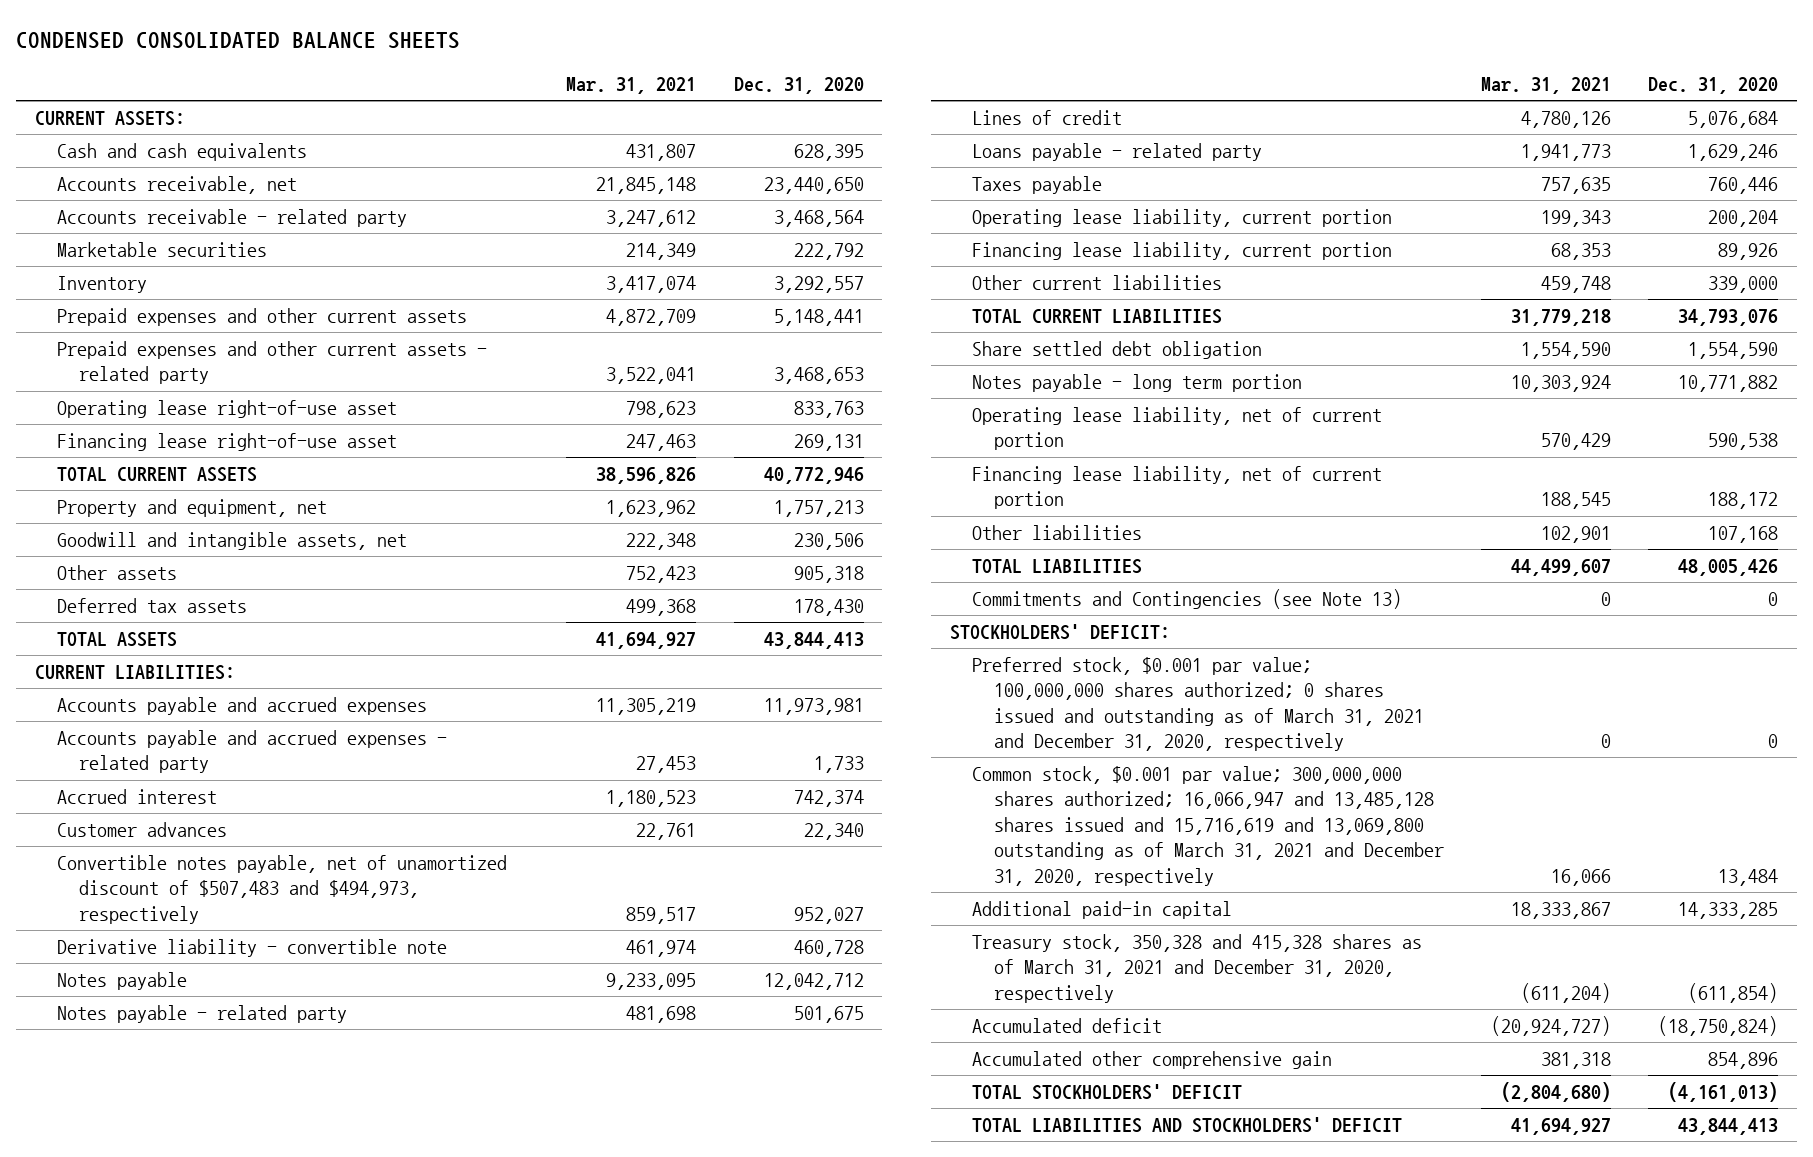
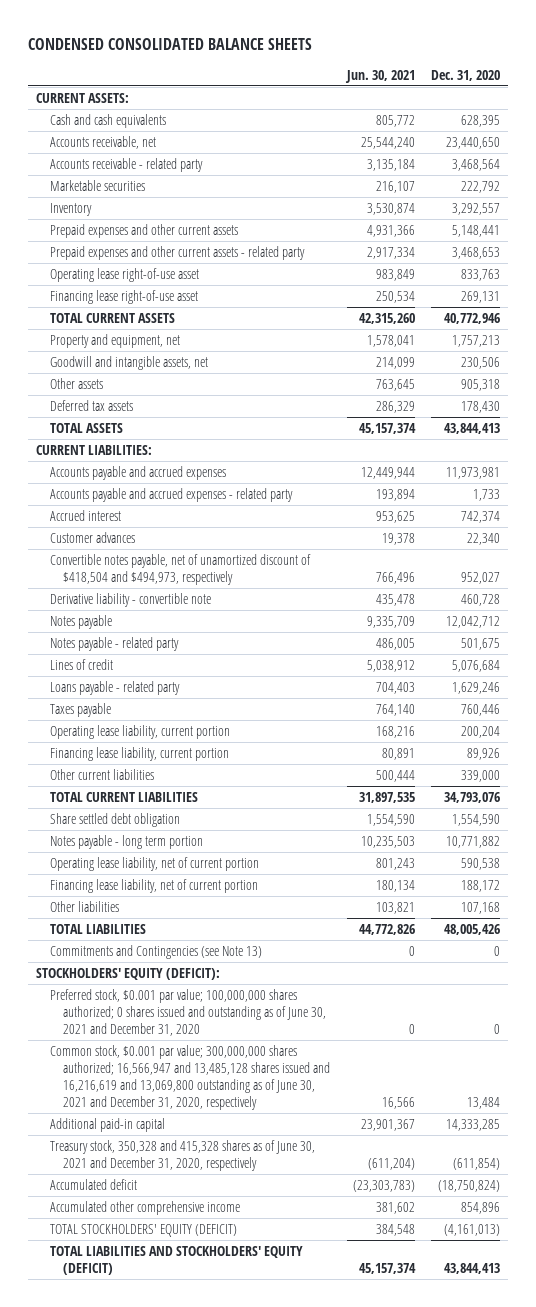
[566,76,697,94] Mar. 31, 2021 -> none
none -> [344,69,415,83] Jun. 30, 2021
[57,854,508,924] Convertible notes payable, net of unamortized discount of $507,483 and $494,973, respectively -> [49,554,311,585] Convertible notes payable, net of unamortized discount of $418,504 and $494,973, respectively
[949,623,1170,640] STOCKHOLDERS' DEFICIT: -> [35,968,220,981] STOCKHOLDERS' EQUITY (DEFICIT):
[972,656,1425,752] Preferred stock, $0.001 par value; 100,000,000 shares authorized; 0 shares issued and outstanding as of March 31, 2021 and December 31, 2020, respectively -> [49,989,327,1036] Preferred stock, $0.001 par value; 100,000,000 shares authorized; 0 shares issued and outstanding as of June 30, 2021 and December 31, 2020
[972,765,1445,886] Common stock, $0.001 par value; 300,000,000 shares authorized; 16,066,947 and 13,485,128 shares issued and 15,716,619 and 13,069,800 outstanding as of March 31, 2021 and December 31, 2020, respectively -> [49,1045,331,1110] Common stock, $0.001 par value; 300,000,000 shares authorized; 16,566,947 and 13,485,128 shares issued and 16,216,619 and 13,069,800 outstanding as of June 30, 2021 and December 31, 2020, respectively
[972,933,1423,1003] Treasury stock, 350,328 and 415,328 shares as of March 31, 2021 and December 31, 2020, respectively -> [49,1140,315,1171] Treasury stock, 350,328 and 415,328 shares as of June 30, 2021 and December 31, 2020, respectively
[972,1050,1333,1069] Accumulated other comprehensive gain -> [49,1201,240,1216] Accumulated other comprehensive income
[972,1083,1243,1100] TOTAL STOCKHOLDERS' DEFICIT -> [49,1224,237,1238] TOTAL STOCKHOLDERS' EQUITY (DEFICIT)
[972,1116,1403,1133] TOTAL LIABILITIES AND STOCKHOLDERS' DEFICIT -> [49,1246,303,1275] TOTAL LIABILITIES AND STOCKHOLDERS' EQUITY (DEFICIT)

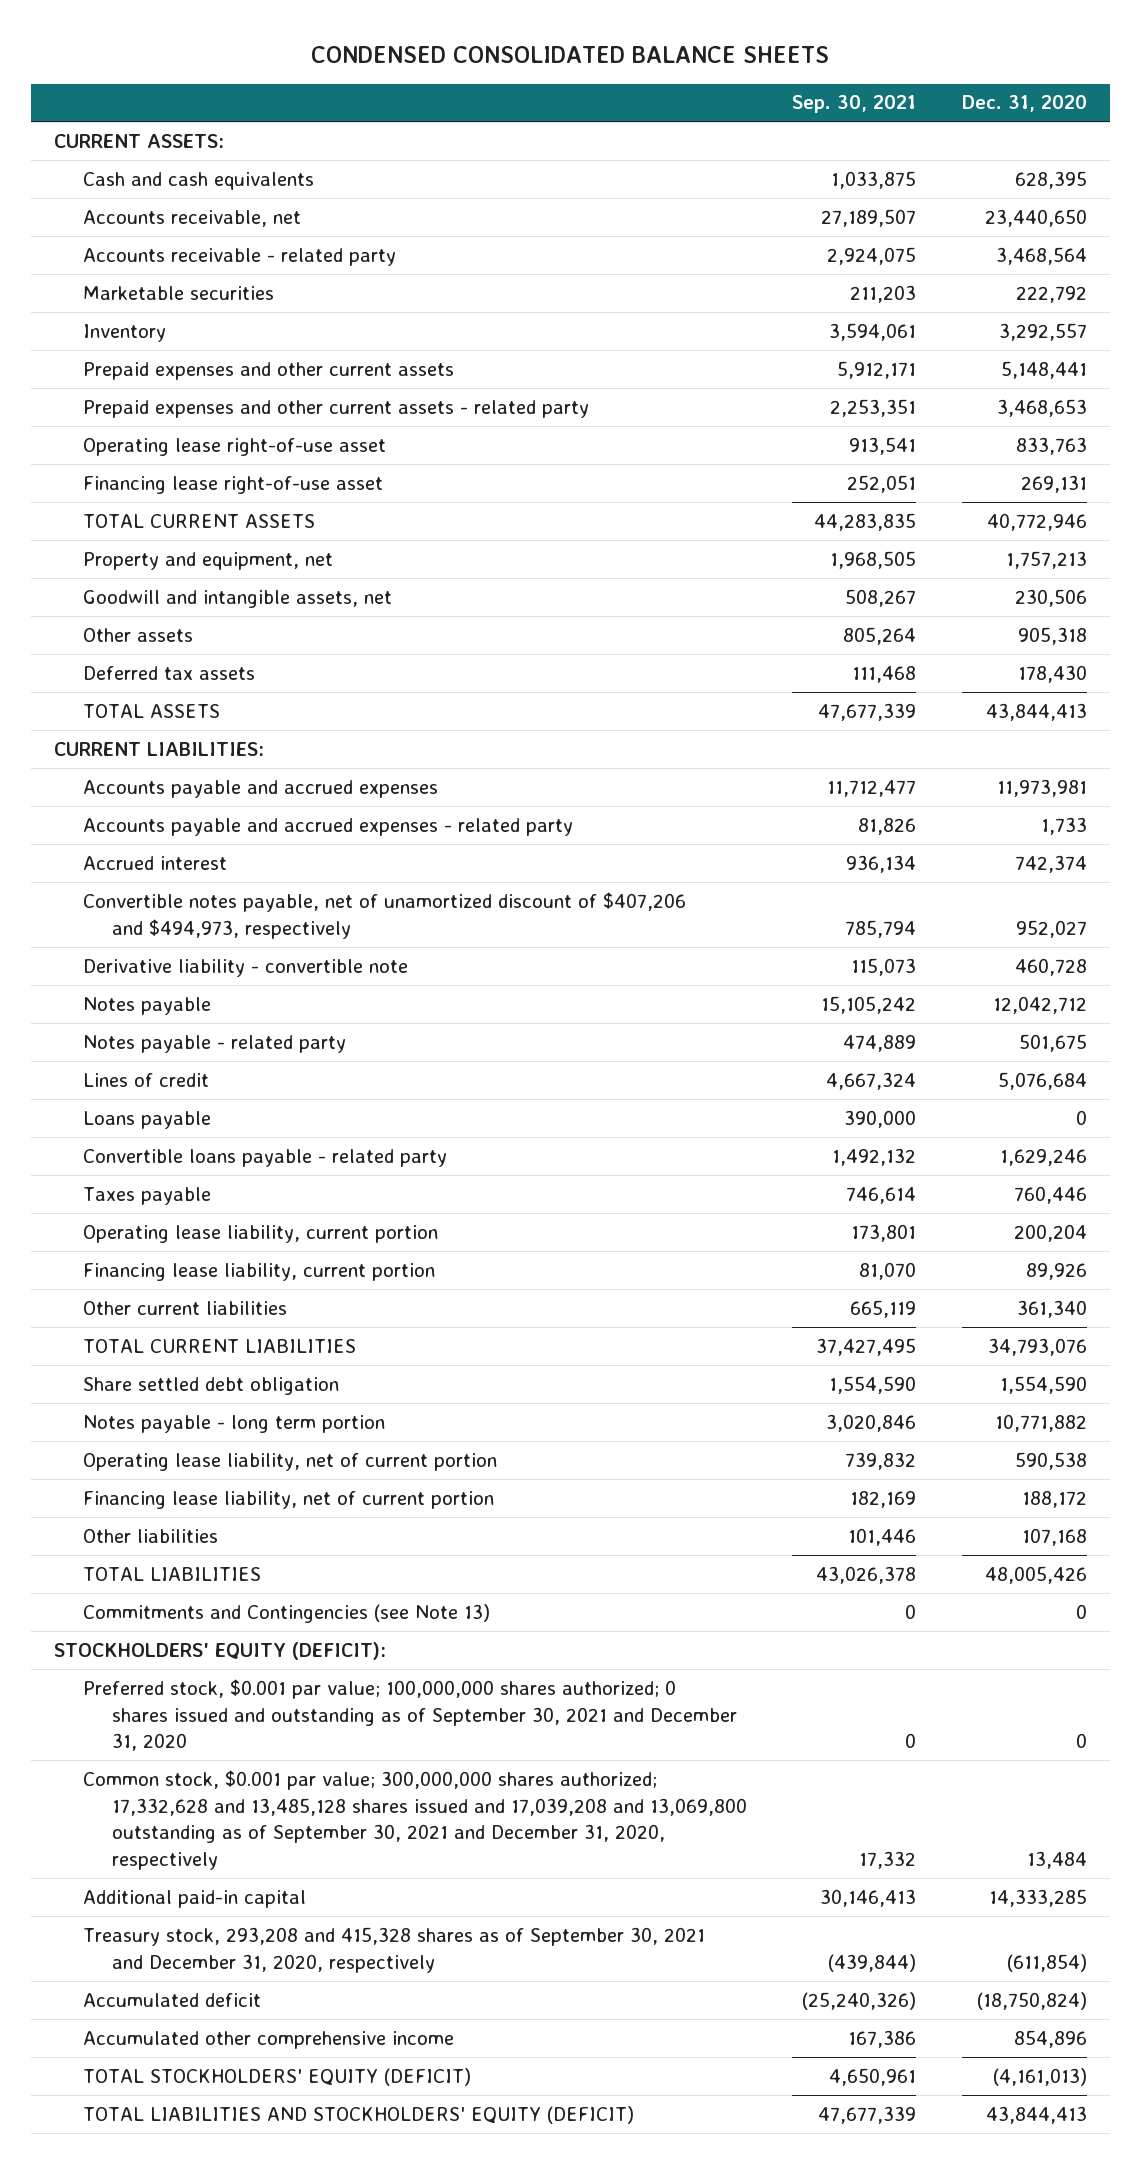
[344,69,415,83] Jun. 30, 2021 -> none
none -> [792,95,917,114] Sep. 30, 2021
[49,532,135,544] Customer advances -> none
[49,554,311,585] Convertible notes payable, net of unamortized discount of $418,504 and $494,973, respectively -> [82,891,686,939] Convertible notes payable, net of unamortized discount of $407,206 and $494,973, respectively
none -> [82,1110,211,1129] Loans payable
[49,681,180,696] Loans payable - related party -> [82,1148,447,1167] Convertible loans payable - related party
[461,770,501,783] 339,000 -> [1017,1299,1088,1318] 361,340
[49,989,327,1036] Preferred stock, $0.001 par value; 100,000,000 shares authorized; 0 shares issued and outstanding as of June 30, 2021 and December 31, 2020 -> [82,1678,737,1752] Preferred stock, $0.001 par value; 100,000,000 shares authorized; 0 shares issued and outstanding as of September 30, 2021 and December 31, 2020
[49,1045,331,1110] Common stock, $0.001 par value; 300,000,000 shares authorized; 16,566,947 and 13,485,128 shares issued and 16,216,619 and 13,069,800 outstanding as of June 30, 2021 and December 31, 2020, respectively -> [82,1769,747,1870] Common stock, $0.001 par value; 300,000,000 shares authorized; 17,332,628 and 13,485,128 shares issued and 17,039,208 and 13,069,800 outstanding as of September 30, 2021 and December 31, 2020, respectively
[49,1140,315,1171] Treasury stock, 350,328 and 415,328 shares as of June 30, 2021 and December 31, 2020, respectively -> [82,1926,705,1973] Treasury stock, 293,208 and 415,328 shares as of September 30, 2021 and December 31, 2020, respectively

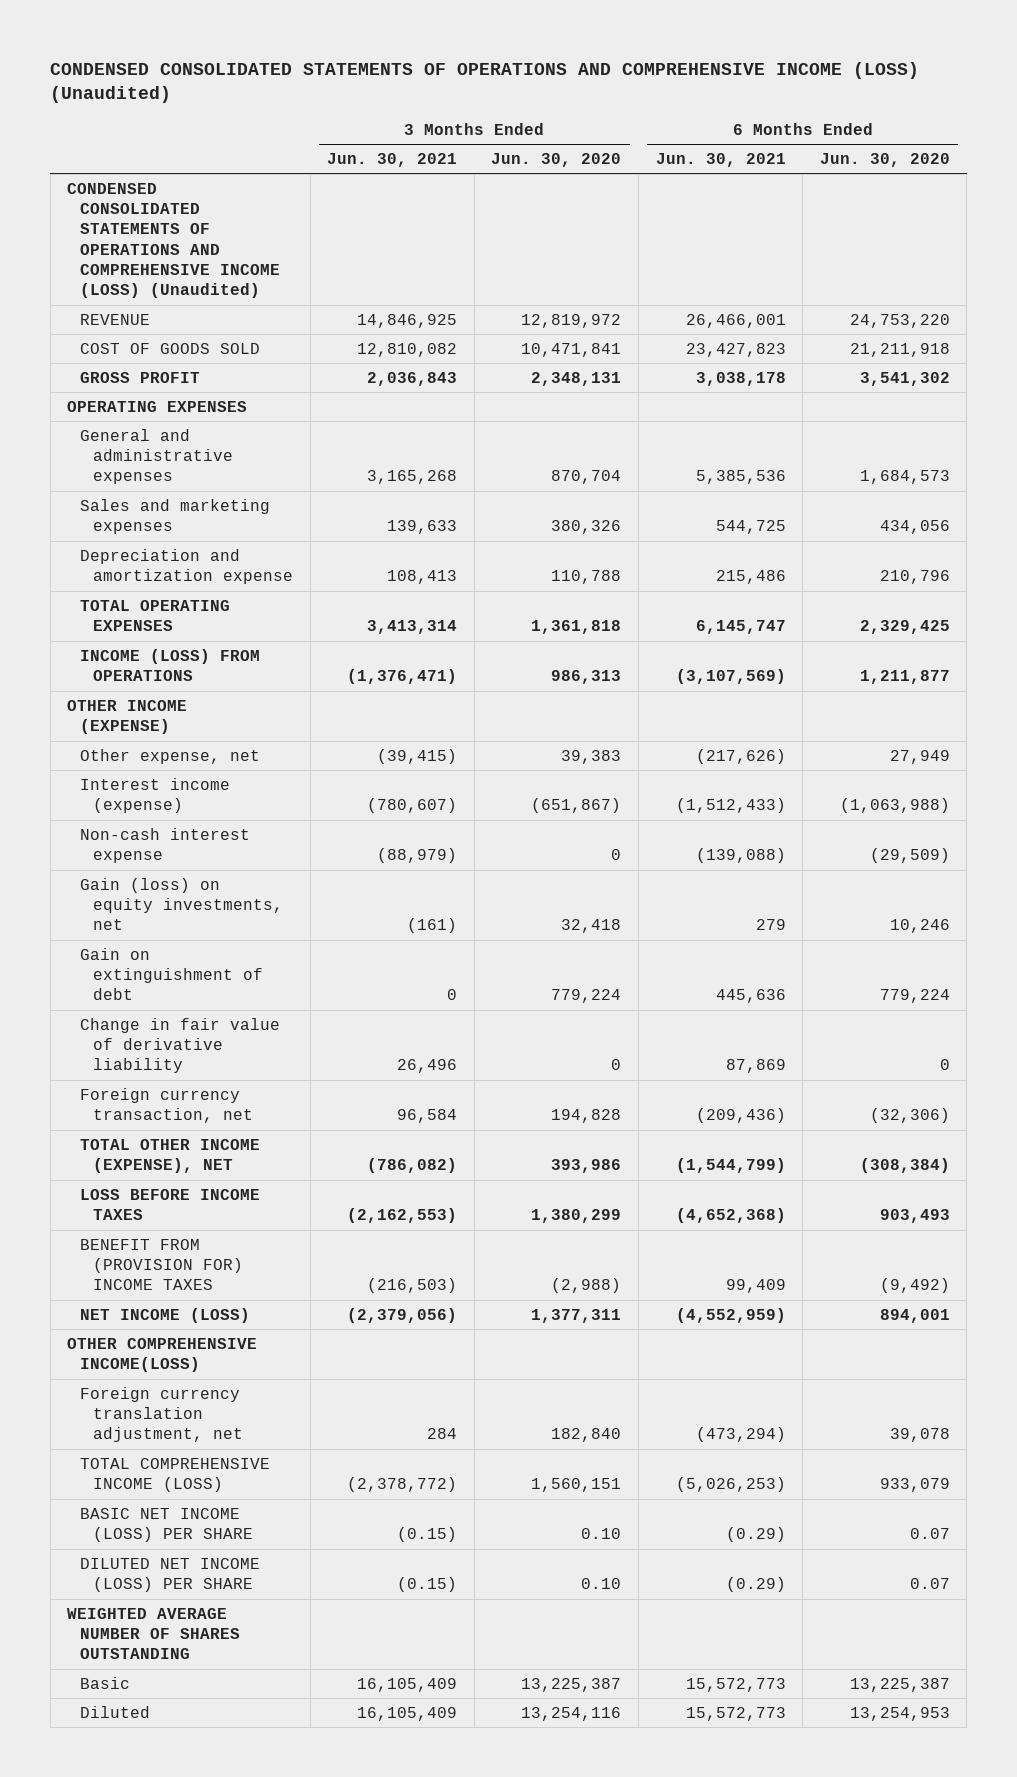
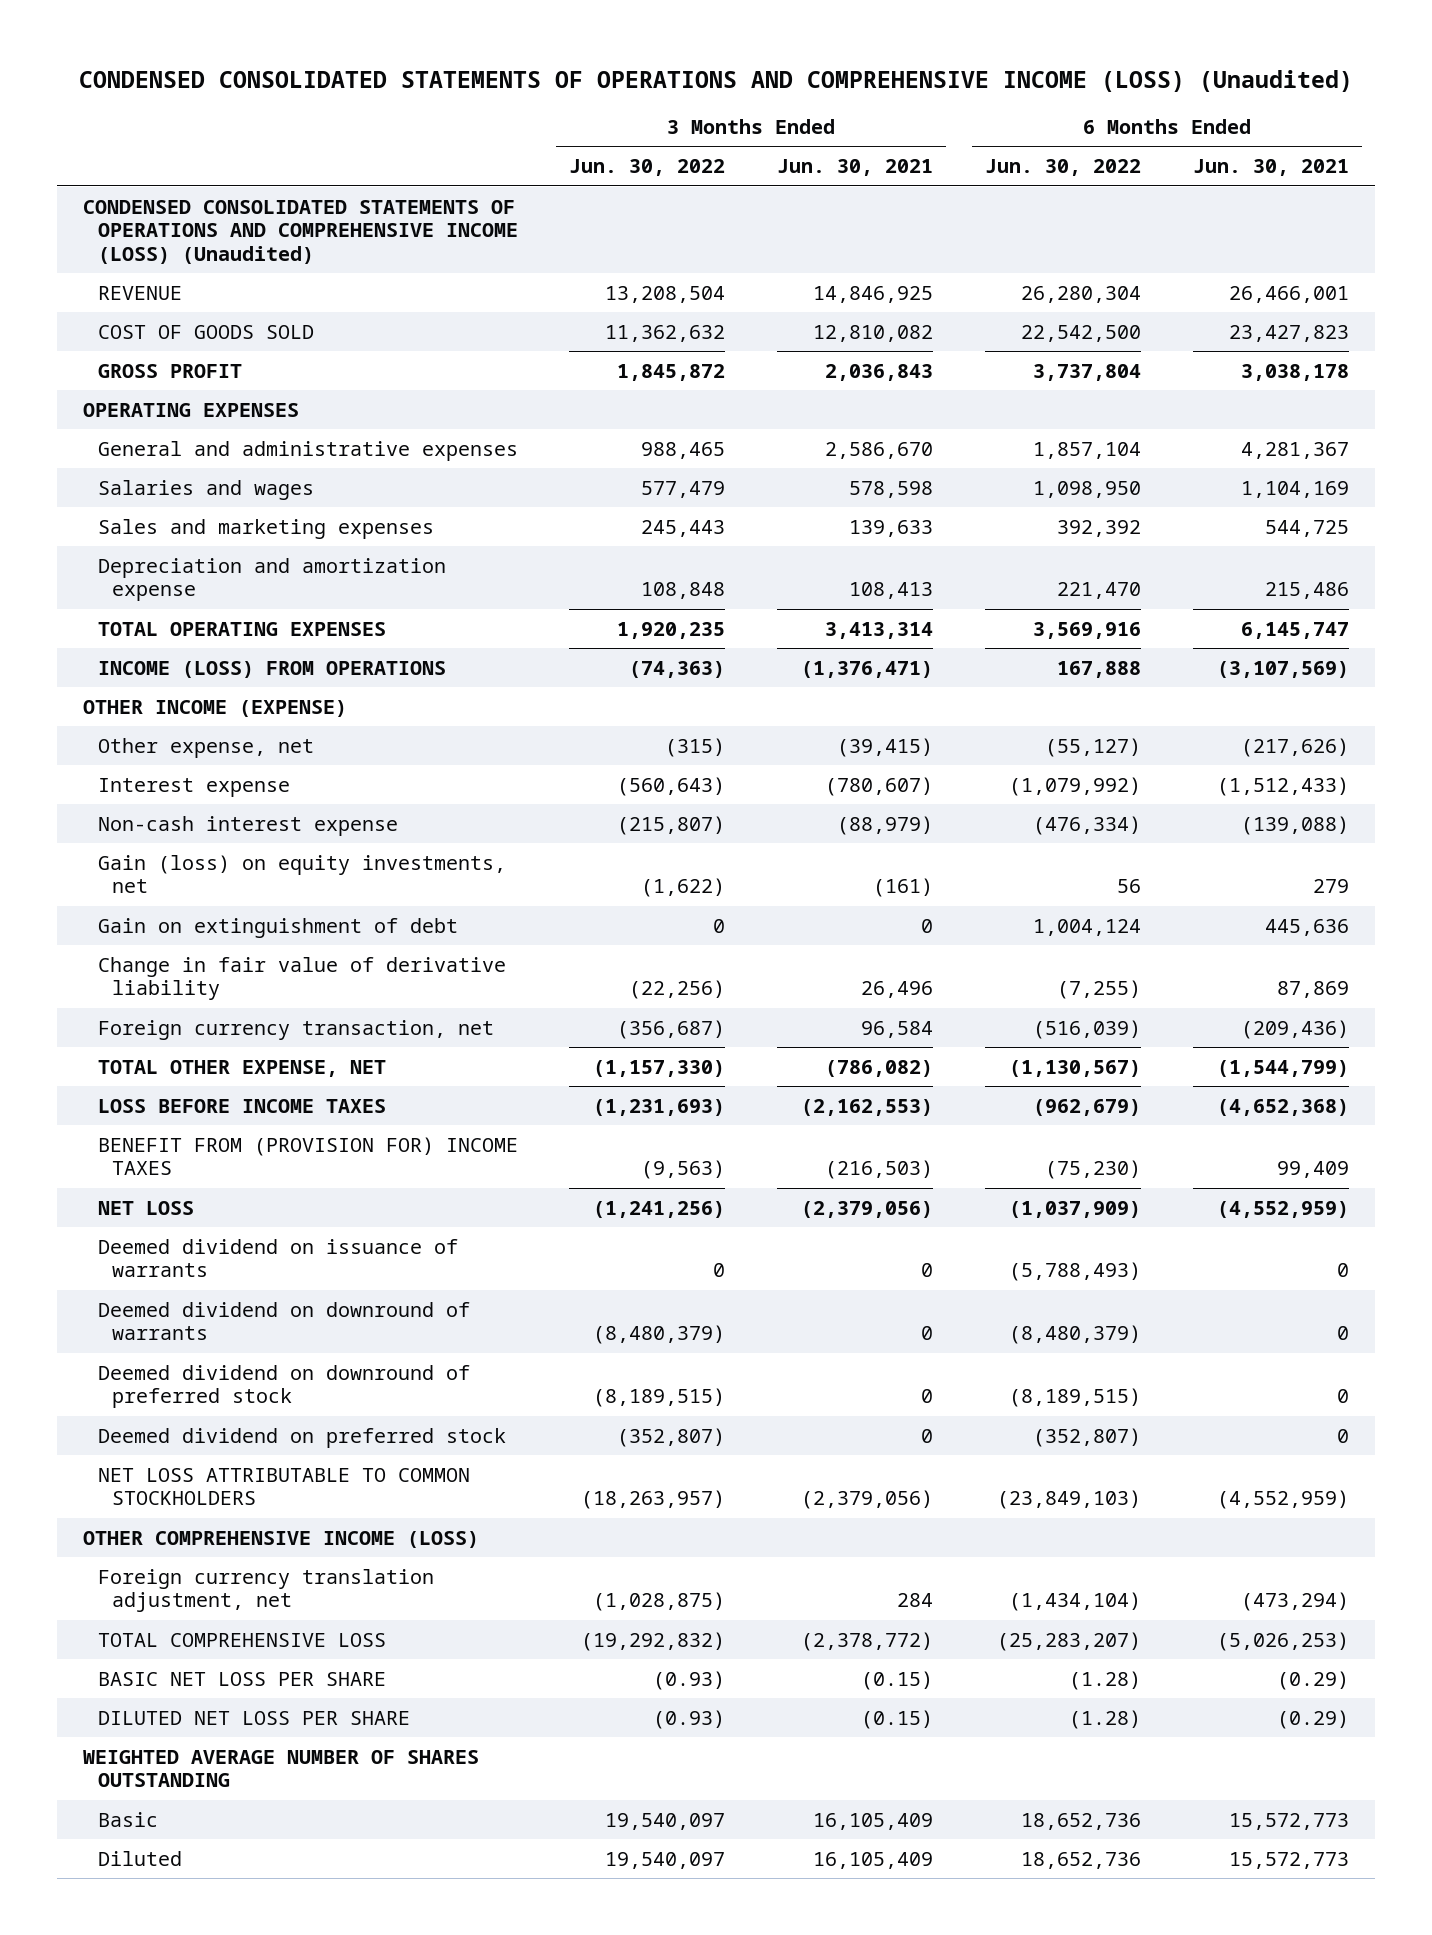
[491,153,622,168] Jun. 30, 2020 -> none
[819,153,950,168] Jun. 30, 2020 -> none
none -> [569,159,726,177] Jun. 30, 2022
none -> [985,159,1142,177] Jun. 30, 2022
[367,470,458,485] 3,165,268 -> [825,441,934,459] 2,586,670
[695,470,786,485] 5,385,536 -> [1241,441,1350,459] 4,281,367
none -> [97,479,314,500] Salaries and wages
[80,777,231,814] Interest income (expense) -> [97,777,290,797] Interest expense
[80,1138,261,1174] TOTAL OTHER INCOME (EXPENSE), NET -> [97,1059,386,1077] TOTAL OTHER EXPENSE, NET
[80,1307,251,1323] NET INCOME (LOSS) -> [97,1200,194,1215] NET LOSS
none -> [97,1238,458,1278] Deemed dividend on issuance of warrants
none -> [97,1301,470,1341] Deemed dividend on downround of warrants
none -> [97,1364,470,1409] Deemed dividend on downround of preferred stock
none -> [97,1427,506,1448] Deemed dividend on preferred stock
none -> [97,1467,470,1506] NET LOSS ATTRIBUTABLE TO COMMON STOCKHOLDERS
[67,1337,258,1373] OTHER COMPREHENSIVE INCOME(LOSS) -> [82,1530,479,1548] OTHER COMPREHENSIVE INCOME (LOSS)
[80,1457,271,1493] TOTAL COMPREHENSIVE INCOME (LOSS) -> [97,1632,386,1647] TOTAL COMPREHENSIVE LOSS
[80,1507,254,1543] BASIC NET INCOME (LOSS) PER SHARE -> [97,1671,386,1686] BASIC NET LOSS PER SHARE
[80,1557,261,1593] DILUTED NET INCOME (LOSS) PER SHARE -> [97,1710,410,1725] DILUTED NET LOSS PER SHARE

